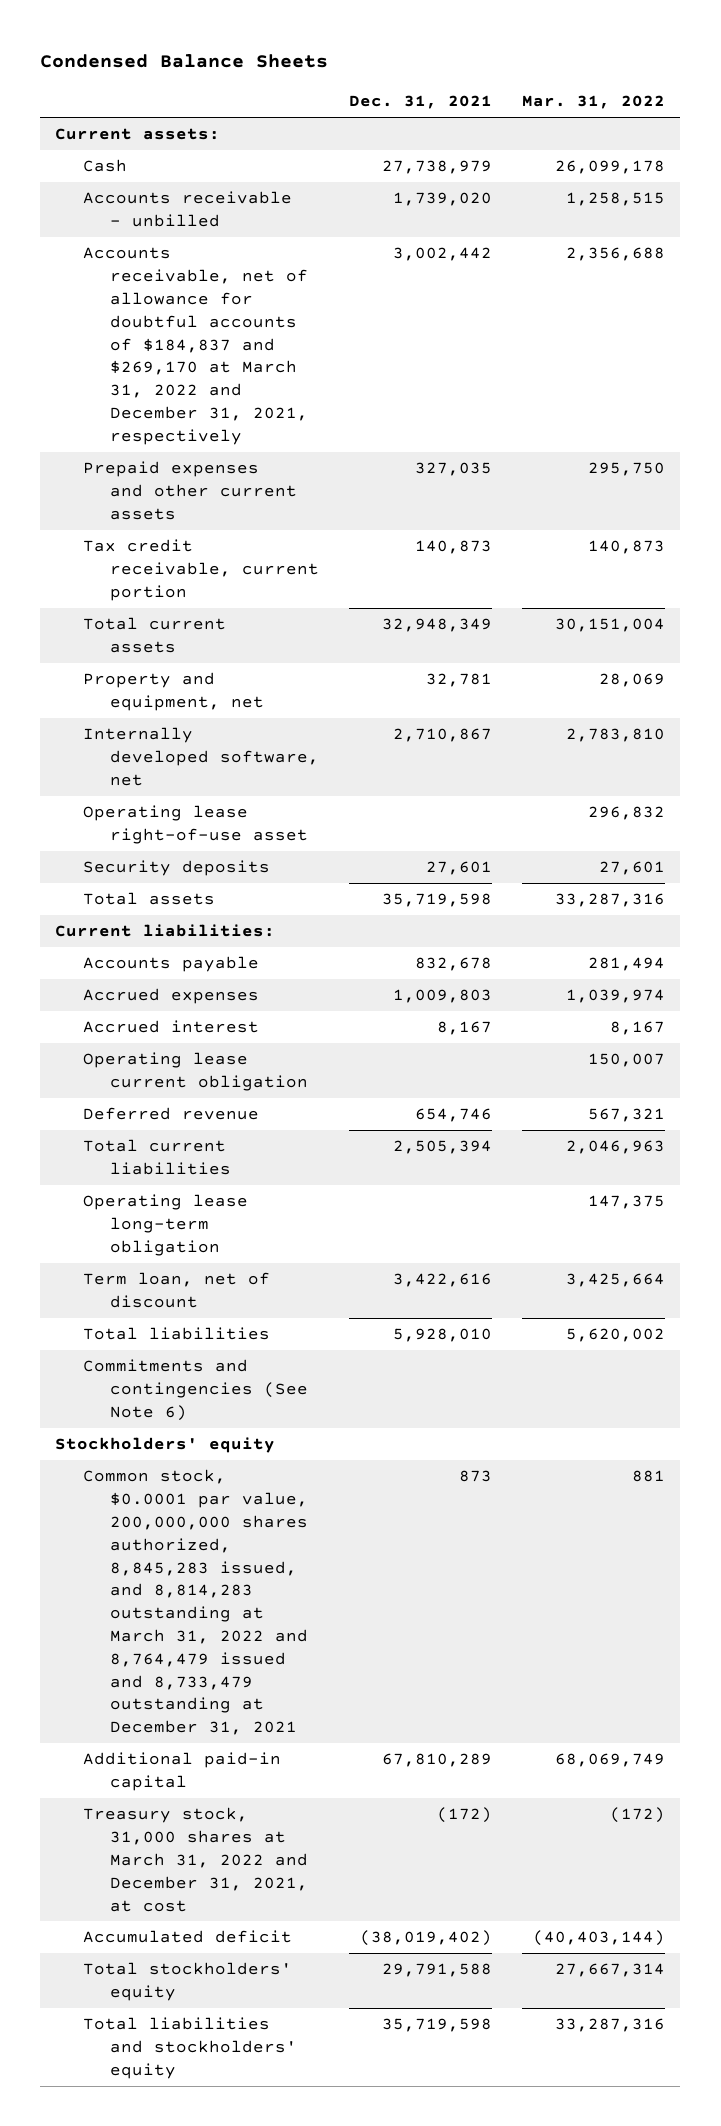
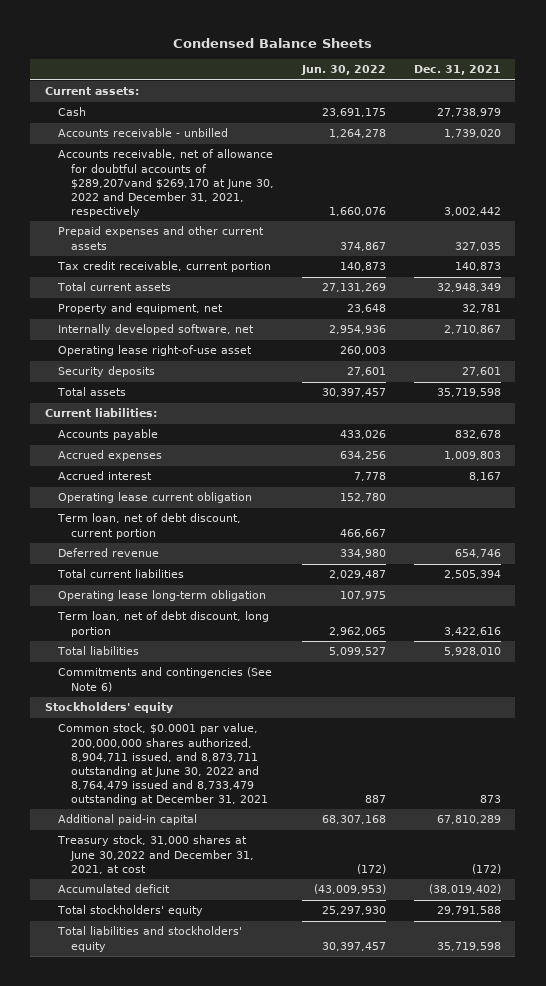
[522,95,666,110] Mar. 31, 2022 -> none
none -> [301,65,387,76] Jun. 30, 2022
[82,247,308,445] Accounts receivable, net of allowance for doubtful accounts of $184,837 and $269,170 at March 31, 2022 and December 31, 2021, respectively -> [57,149,275,217] Accounts receivable, net of allowance for doubtful accounts of $289,207vand $269,170 at June 30, 2022 and December 31, 2021, respectively
none -> [56,513,241,539] Term loan, net of debt discount, current portion
[82,1272,270,1309] Term loan, net of discount -> [56,611,269,637] Term loan, net of debt discount, long portion
[82,1469,308,1736] Common stock, $0.0001 par value, 200,000,000 shares authorized, 8,845,283 issued, and 8,814,283 outstanding at March 31, 2022 and 8,764,479 issued and 8,733,479 outstanding at December 31, 2021 -> [57,723,269,806] Common stock, $0.0001 par value, 200,000,000 shares authorized, 8,904,711 issued, and 8,873,711 outstanding at June 30, 2022 and 8,764,479 issued and 8,733,479 outstanding at December 31, 2021
[82,1807,308,1912] Treasury stock, 31,000 shares at March 31, 2022 and December 31, 2021, at cost -> [56,835,255,874] Treasury stock, 31,000 shares at June 30,2022 and December 31, 2021, at cost

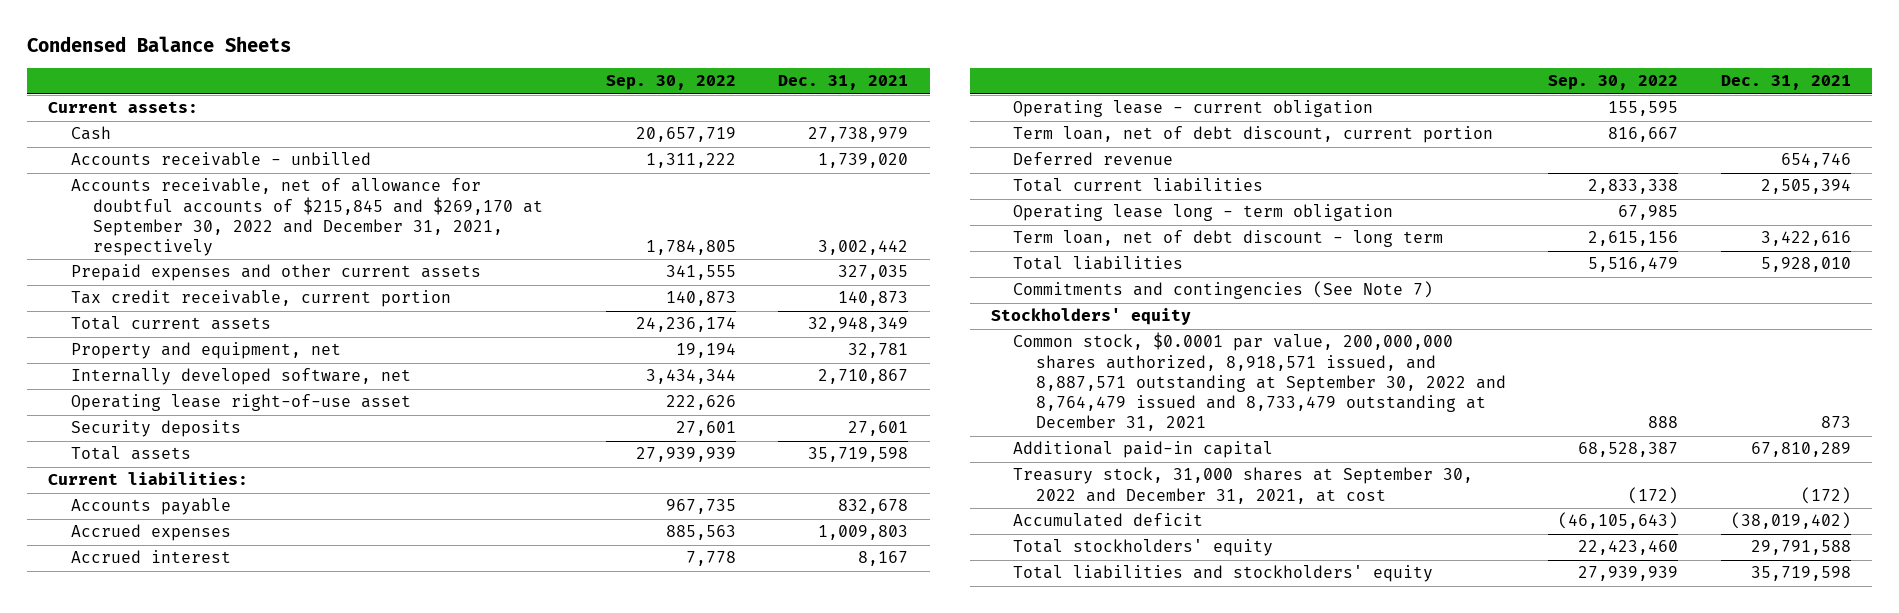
[301,65,387,76] Jun. 30, 2022 -> none
none -> [605,75,736,91] Sep. 30, 2022
[57,149,275,217] Accounts receivable, net of allowance for doubtful accounts of $289,207vand $269,170 at June 30, 2022 and December 31, 2021, respectively -> [70,178,544,257] Accounts receivable, net of allowance for doubtful accounts of $215,845 and $269,170 at September 30, 2022 and December 31, 2021, respectively
[57,492,252,504] Operating lease current obligation -> [1013,100,1374,118] Operating lease - current obligation
[57,590,266,602] Operating lease long-term obligation -> [1013,204,1394,222] Operating lease long - term obligation
[56,611,269,637] Term loan, net of debt discount, long portion -> [1013,230,1444,248] Term loan, net of debt discount - long term
[57,667,272,692] Commitments and contingencies (See Note 6) -> [1013,281,1434,300] Commitments and contingencies (See Note 7)
[57,723,269,806] Common stock, $0.0001 par value, 200,000,000 shares authorized, 8,904,711 issued, and 8,873,711 outstanding at June 30, 2022 and 8,764,479 issued and 8,733,479 outstanding at December 31, 2021 -> [1013,332,1506,432] Common stock, $0.0001 par value, 200,000,000 shares authorized, 8,918,571 issued, and 8,887,571 outstanding at September 30, 2022 and 8,764,479 issued and 8,733,479 outstanding at December 31, 2021
[56,835,255,874] Treasury stock, 31,000 shares at June 30,2022 and December 31, 2021, at cost -> [1013,467,1474,504] Treasury stock, 31,000 shares at September 30, 2022 and December 31, 2021, at cost

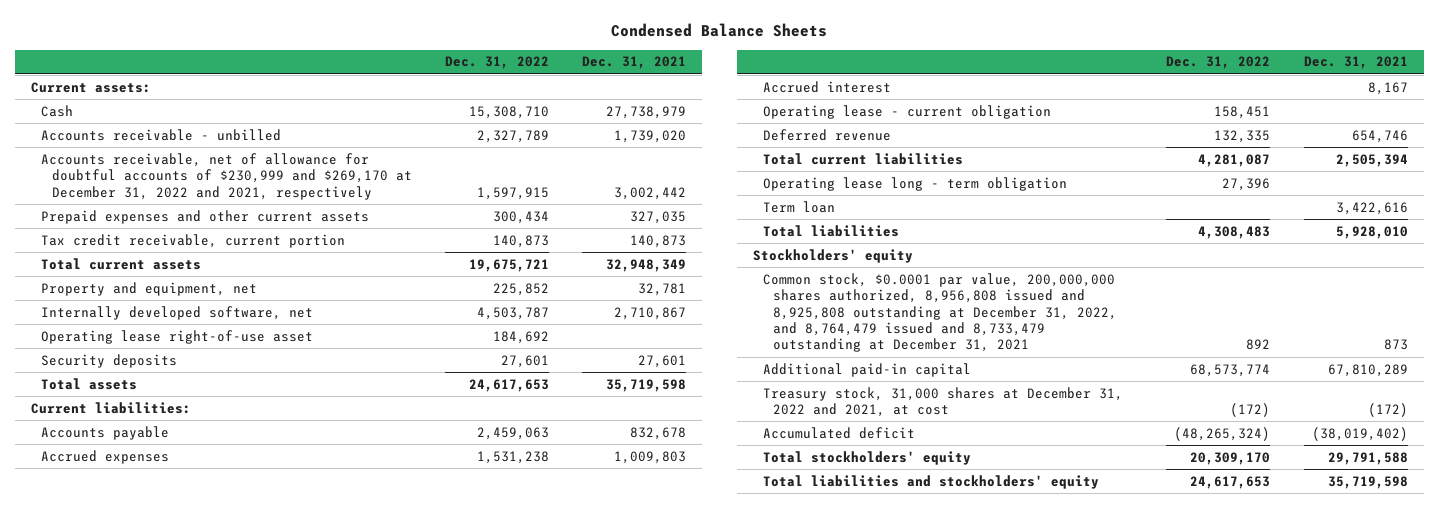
[605,75,736,91] Sep. 30, 2022 -> none
none -> [444,56,549,70] Dec. 31, 2022
[70,178,544,257] Accounts receivable, net of allowance for doubtful accounts of $215,845 and $269,170 at September 30, 2022 and December 31, 2021, respectively -> [41,152,412,200] Accounts receivable, net of allowance for doubtful accounts of $230,999 and $269,170 at December 31, 2022 and 2021, respectively
[1013,126,1494,144] Term loan, net of debt discount, current portion -> none
[1013,230,1444,248] Term loan, net of debt discount - long term -> [763,200,836,213] Term loan
[1013,281,1434,300] Commitments and contingencies (See Note 7) -> none
[1013,332,1506,432] Common stock, $0.0001 par value, 200,000,000 shares authorized, 8,918,571 issued, and 8,887,571 outstanding at September 30, 2022 and 8,764,479 issued and 8,733,479 outstanding at December 31, 2021 -> [763,272,1118,353] Common stock, $0.0001 par value, 200,000,000 shares authorized, 8,956,808 issued and 8,925,808 outstanding at December 31, 2022, and 8,764,479 issued and 8,733,479 outstanding at December 31, 2021
[1013,467,1474,504] Treasury stock, 31,000 shares at September 30, 2022 and December 31, 2021, at cost -> [763,386,1124,418] Treasury stock, 31,000 shares at December 31, 2022 and 2021, at cost

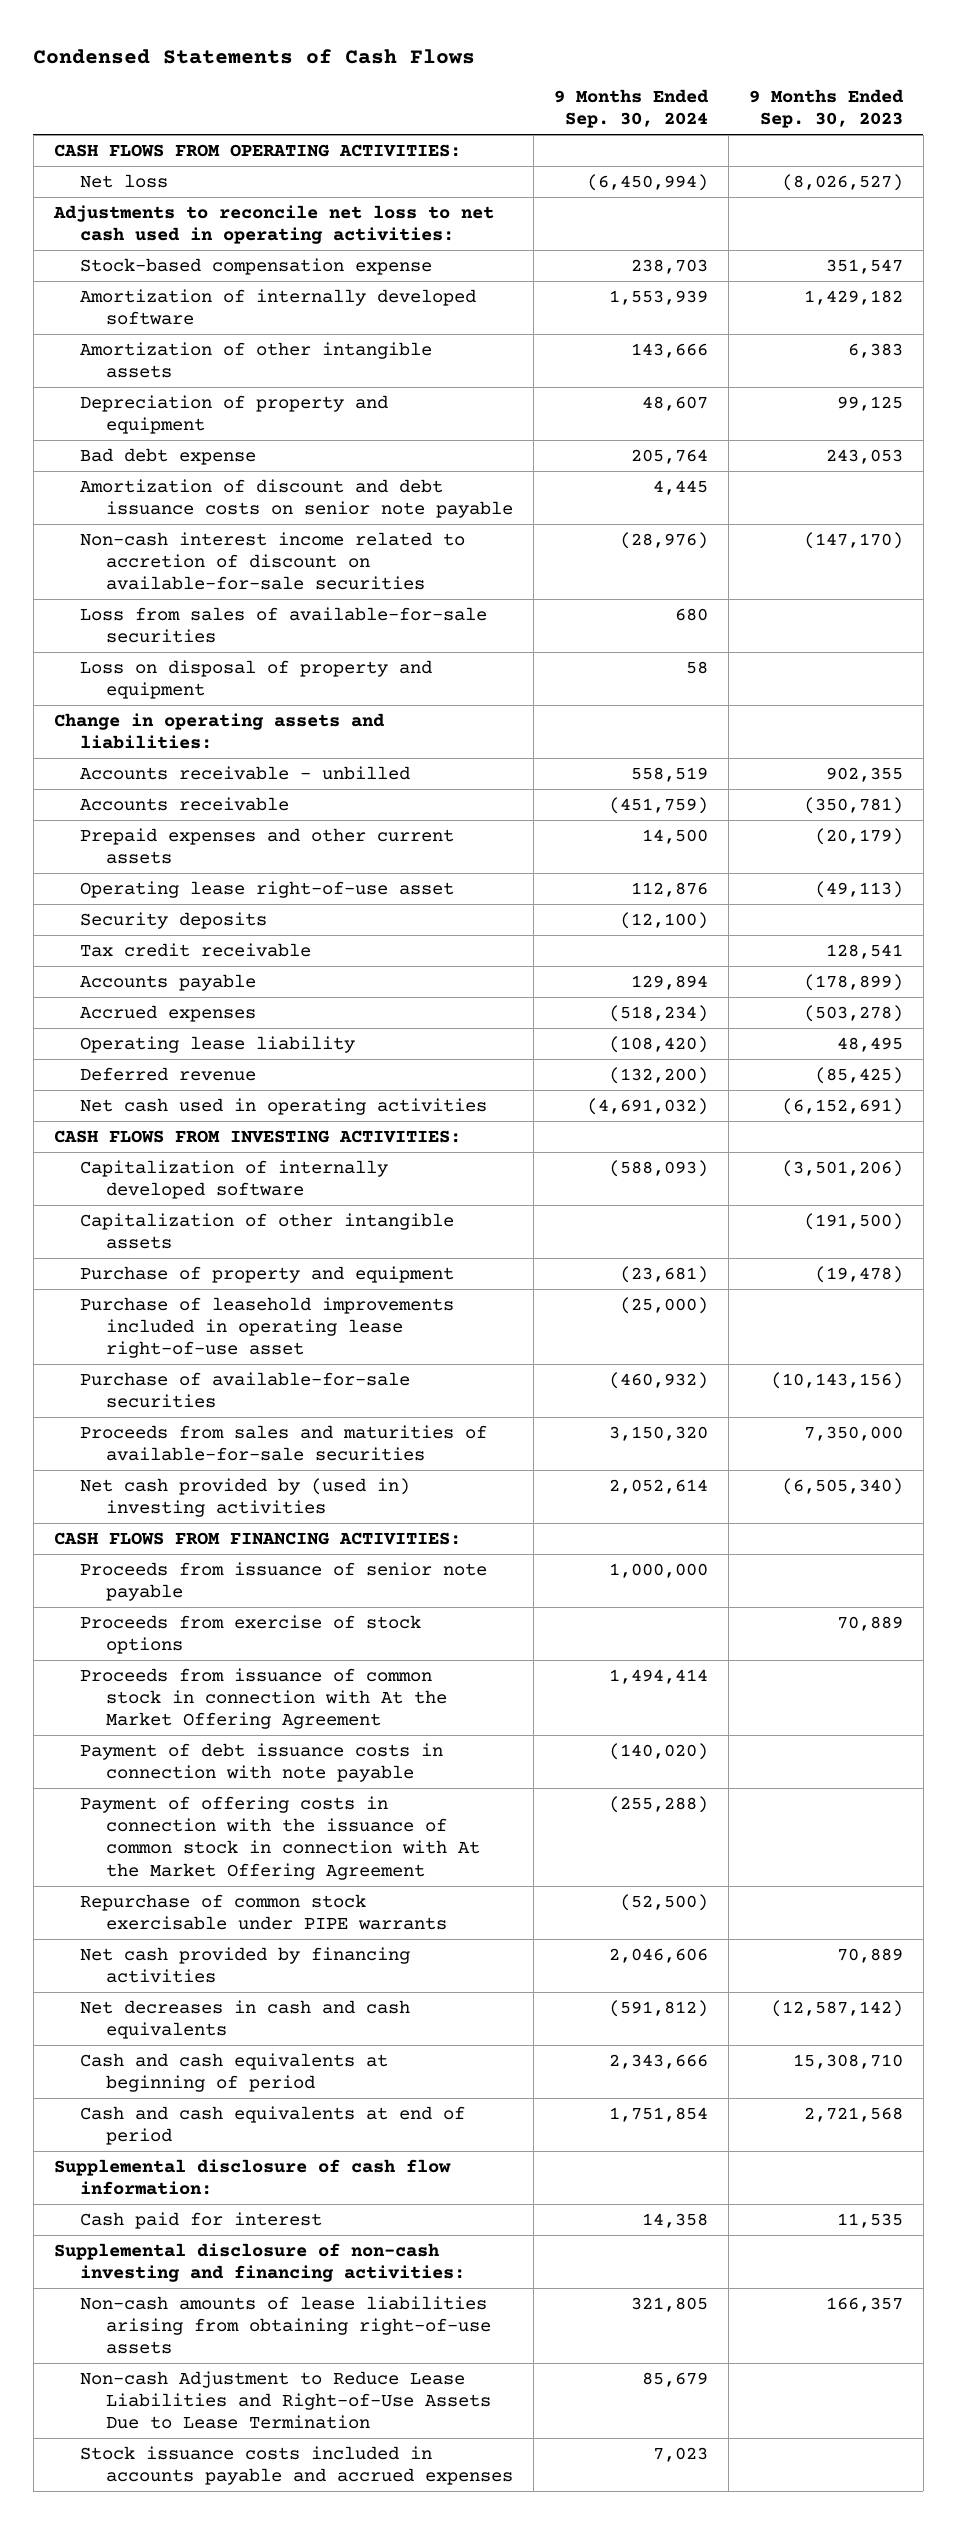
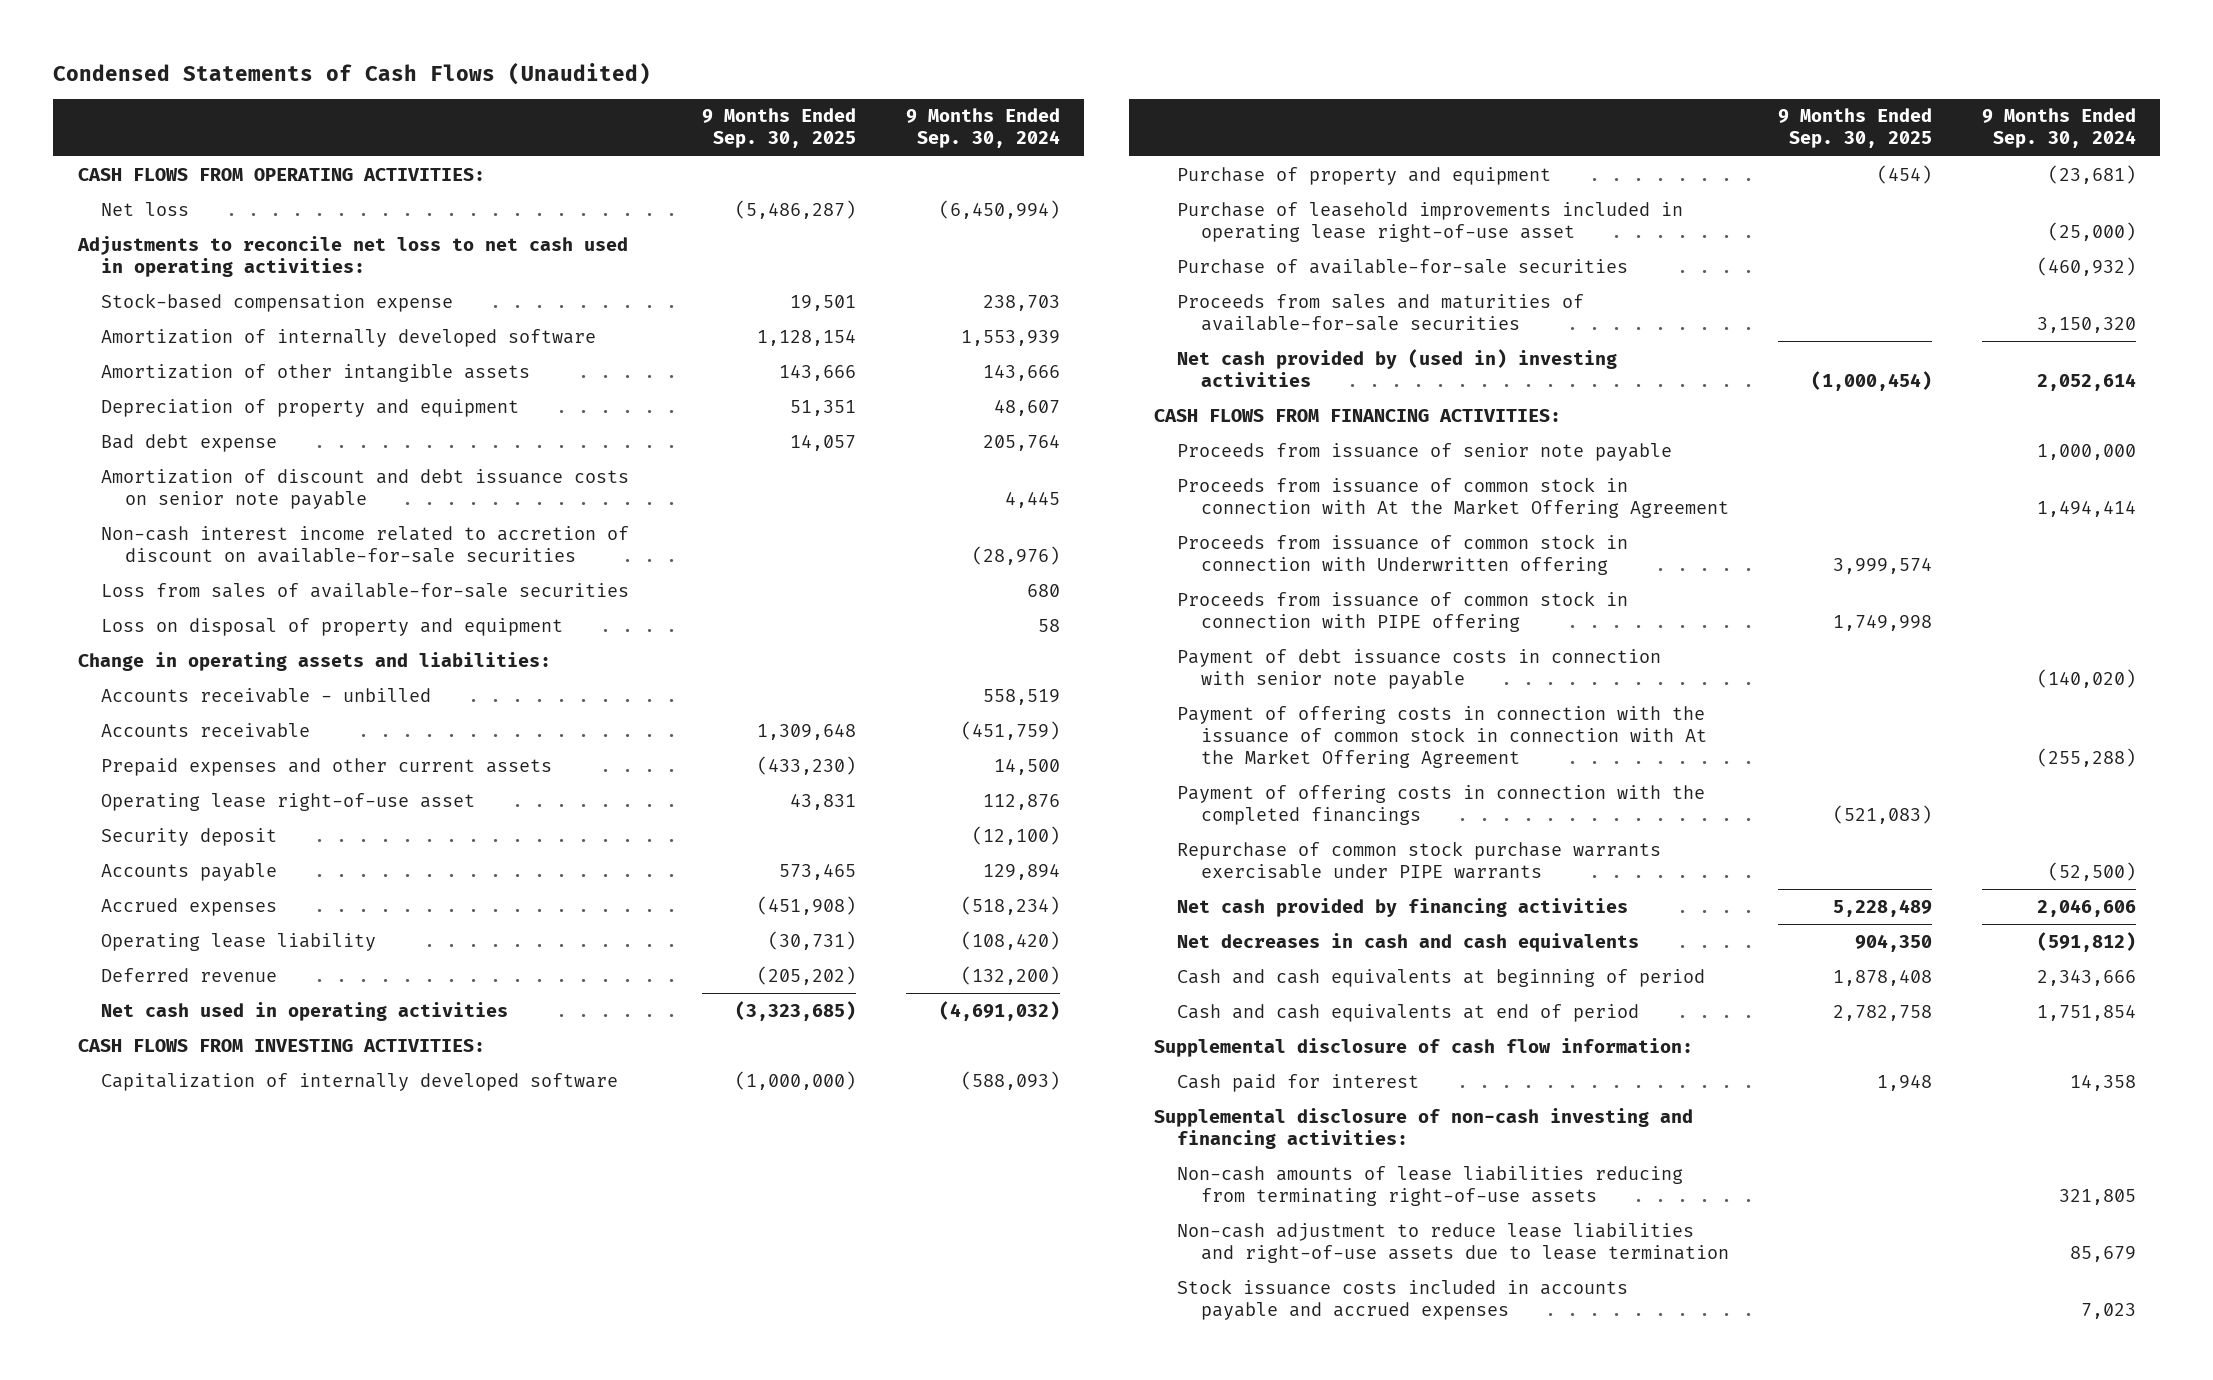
[33,48,476,64] Condensed Statements of Cash Flows -> [52,61,651,85] Condensed Statements of Cash Flows (Unaudited)
[748,89,904,129] 9 Months Ended Sep. 30, 2023 -> none
none -> [702,108,857,149] 9 Months Ended Sep. 30, 2025
[79,942,311,957] Tax credit receivable -> none
[79,911,267,929] Security deposits -> [101,827,278,846] Security deposit
[79,1212,454,1250] Capitalization of other intangible assets -> none
[79,1614,421,1655] Proceeds from exercise of stock options -> none
none -> [1177,533,1629,575] Proceeds from issuance of common stock in connection with Underwritten offering
none -> [1177,590,1629,632] Proceeds from issuance of common stock in connection with PIPE offering
[79,1742,443,1783] Payment of debt issuance costs in connection with note payable -> [1177,648,1662,689] Payment of debt issuance costs in connection with senior note payable
none -> [1177,784,1706,825] Payment of offering costs in connection with the completed financings
[79,1893,447,1931] Repurchase of common stock exercisable under PIPE warrants -> [1177,840,1662,879] Repurchase of common stock purchase warrants exercisable under PIPE warrants
[79,2295,491,2355] Non-cash amounts of lease liabilities arising from obtaining right-of-use assets -> [1177,1165,1684,1206] Non-cash amounts of lease liabilities reducing from terminating right-of-use assets
[79,2370,491,2430] Non-cash Adjustment to Reduce Lease Liabilities and Right-of-Use Assets Due to Lease Termination -> [1177,1222,1729,1263] Non-cash adjustment to reduce lease liabilities and right-of-use assets due to lease termination

